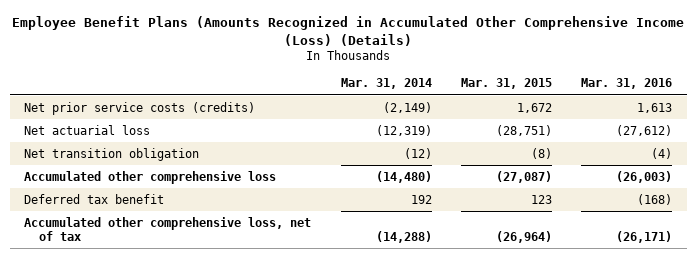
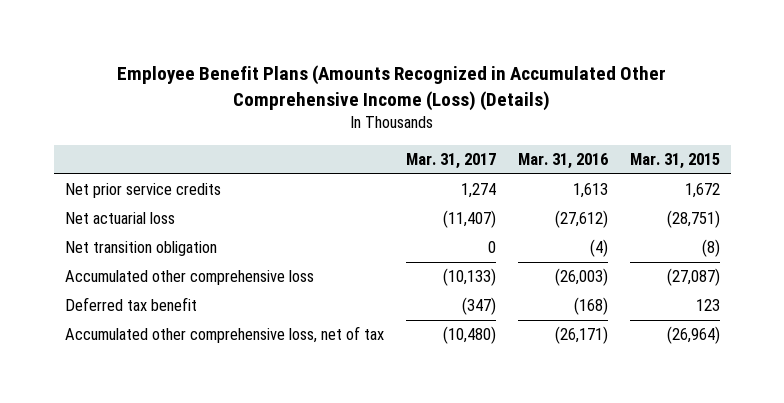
[340,78,432,90] Mar. 31, 2014 -> none
none -> [405,153,496,170] Mar. 31, 2017
[24,101,256,115] Net prior service costs (credits) -> [64,183,221,199] Net prior service credits

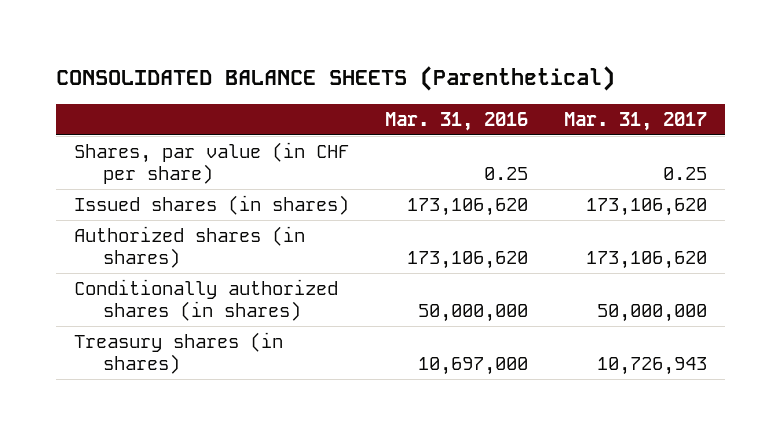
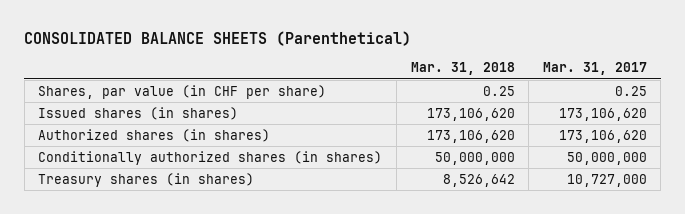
[384,111,528,131] Mar. 31, 2016 -> none
none -> [410,62,515,76] Mar. 31, 2018
[596,357,707,376] 10,726,943 -> [566,173,647,187] 10,727,000

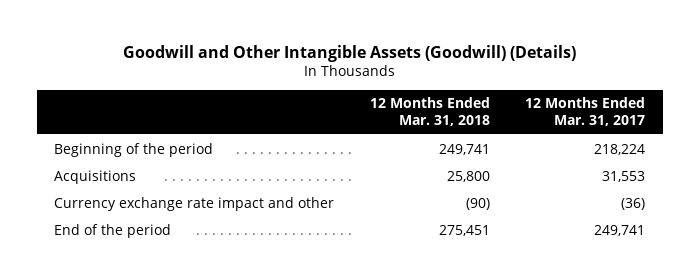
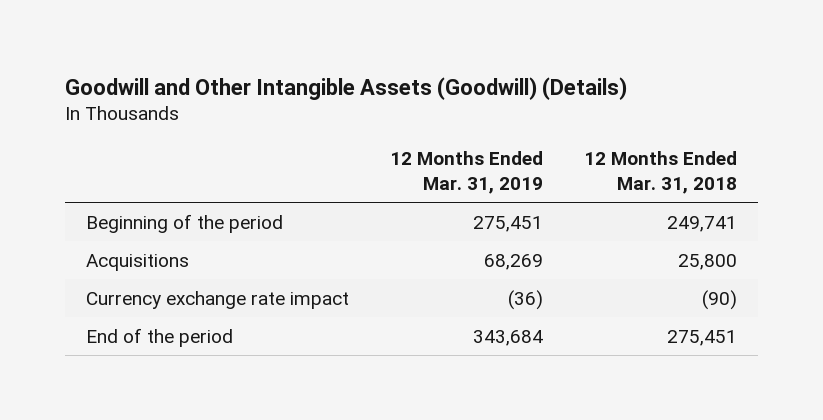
[525,97,646,127] 12 Months Ended Mar. 31, 2017 -> none
none -> [389,151,543,194] 12 Months Ended Mar. 31, 2019
[54,196,335,211] Currency exchange rate impact and other -> [85,290,349,309] Currency exchange rate impact

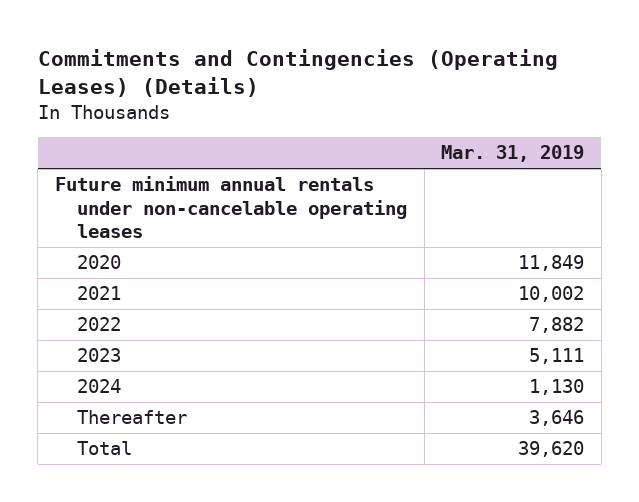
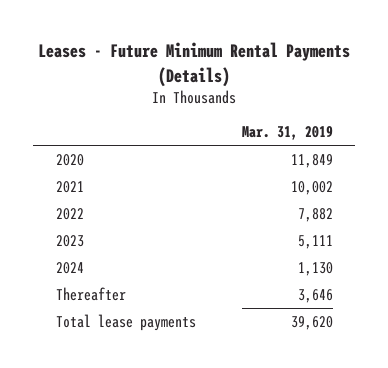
[37,49,558,98] Commitments and Contingencies (Operating Leases) (Details) -> [38,42,351,87] Leases - Future Minimum Rental Payments (Details)
[54,176,408,239] Future minimum annual rentals under non-cancelable operating leases -> none
[77,441,133,456] Total -> [55,313,196,331] Total lease payments

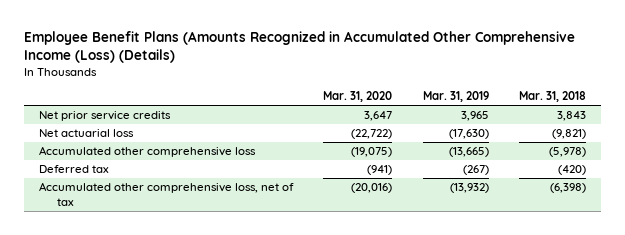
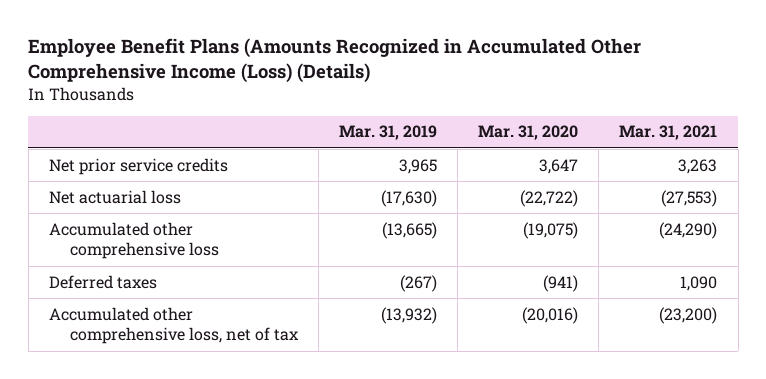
[518,91,586,103] Mar. 31, 2018 -> none
none -> [619,125,718,141] Mar. 31, 2021
[38,165,109,174] Deferred tax -> [48,274,157,289] Deferred taxes

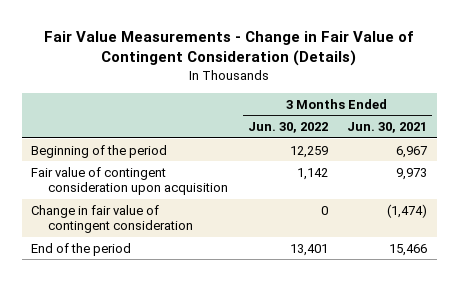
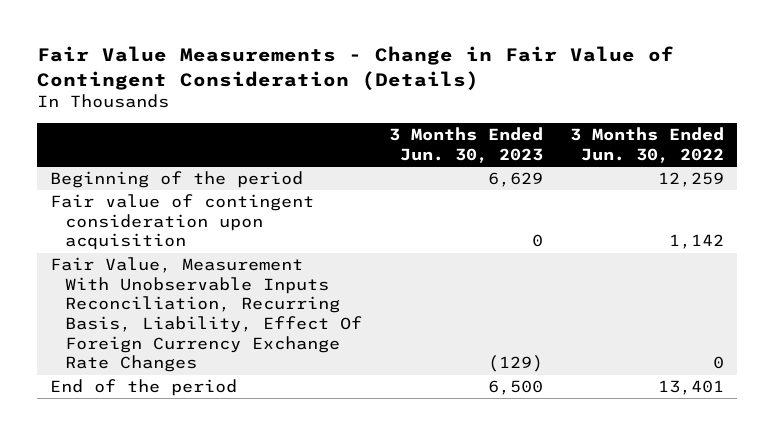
[347,122,428,134] Jun. 30, 2021 -> none
none -> [388,127,543,163] 3 Months Ended Jun. 30, 2023
[31,204,193,233] Change in fair value of contingent consideration -> none
none -> [50,257,363,373] Fair Value, Measurement With Unobservable Inputs Reconciliation, Recurring Basis, Liability, Effect Of Foreign Currency Exchange Rate Changes

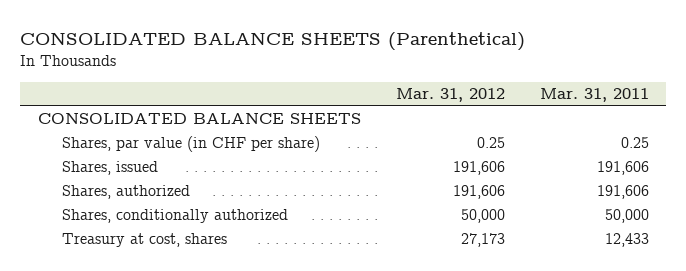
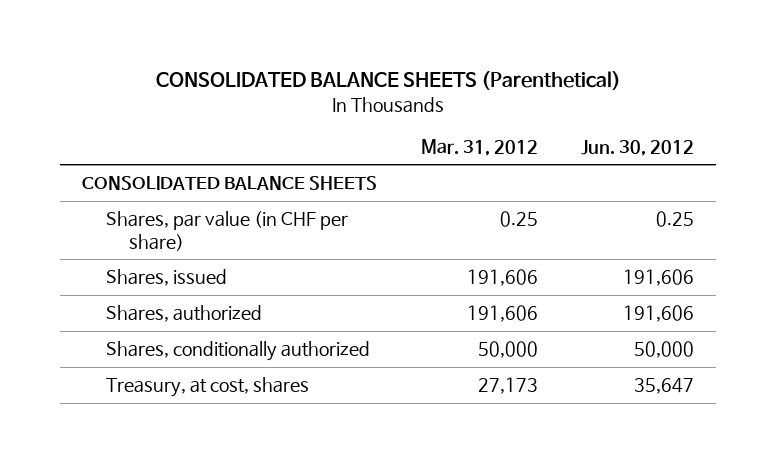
[539,88,649,103] Mar. 31, 2011 -> none
none -> [581,139,695,156] Jun. 30, 2012
[61,233,227,248] Treasury at cost, shares -> [105,377,309,398] Treasury, at cost, shares

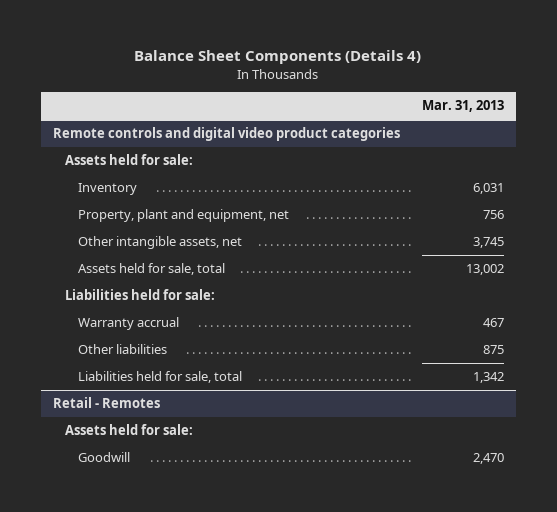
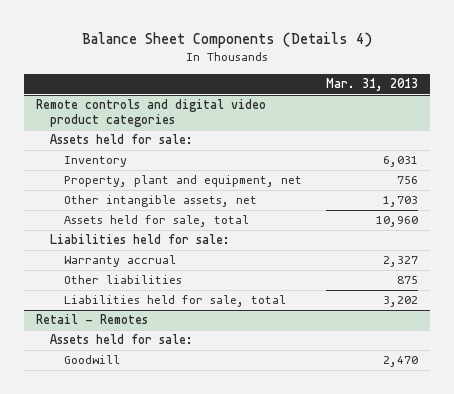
[473,237,505,249] 3,745 -> [383,196,419,208] 1,703
[466,264,505,276] 13,002 -> [376,216,419,228] 10,960
[483,318,505,328] 467 -> [383,256,419,268] 2,327
[473,372,505,384] 1,342 -> [383,296,419,308] 3,202

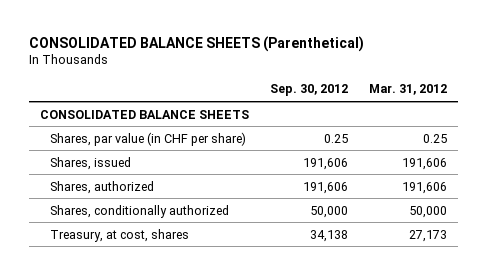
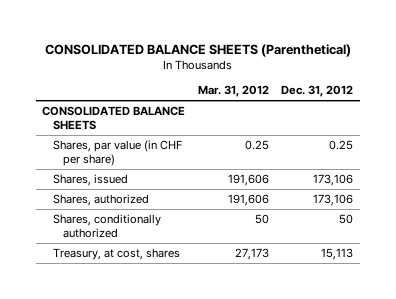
[269,84,348,97] Sep. 30, 2012 -> none
none -> [281,85,354,98] Dec. 31, 2012
[409,205,448,218] 50,000 -> [254,214,269,225] 50

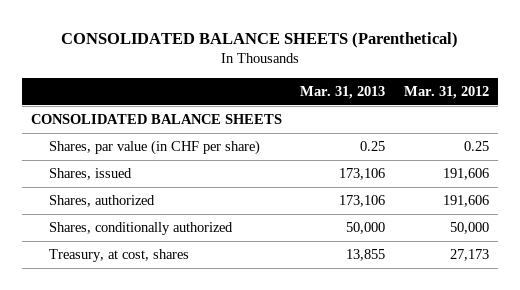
[281,85,354,98] Dec. 31, 2012 -> none
none -> [300,85,386,99] Mar. 31, 2013
[254,214,269,225] 50 -> [450,222,490,235] 50,000

